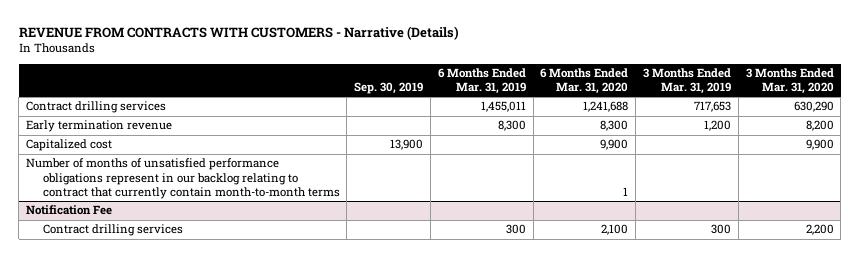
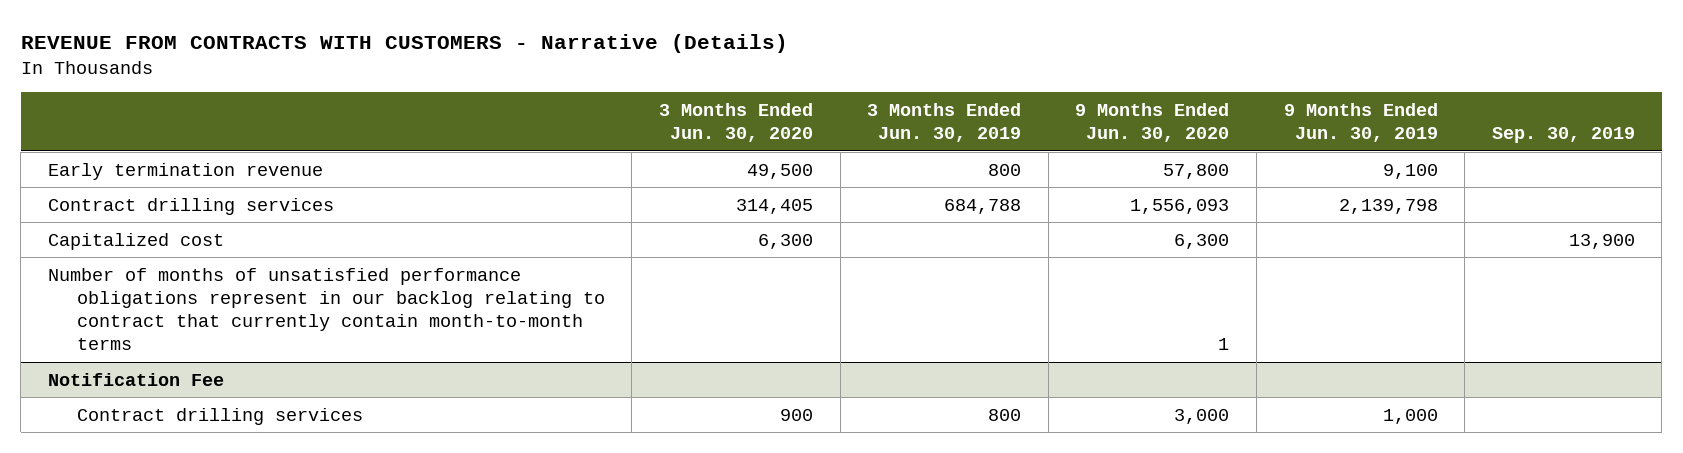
[437,68,526,95] 6 Months Ended Mar. 31, 2019 -> none
[540,68,629,95] 6 Months Ended Mar. 31, 2020 -> none
[643,68,732,95] 3 Months Ended Mar. 31, 2019 -> none
[745,68,834,95] 3 Months Ended Mar. 31, 2020 -> none
none -> [658,102,813,143] 3 Months Ended Jun. 30, 2020
none -> [867,102,1022,143] 3 Months Ended Jun. 30, 2019
none -> [1075,102,1230,143] 9 Months Ended Jun. 30, 2020
none -> [1283,102,1438,143] 9 Months Ended Jun. 30, 2019
[26,101,167,114] Contract drilling services -> [47,197,334,215] Contract drilling services

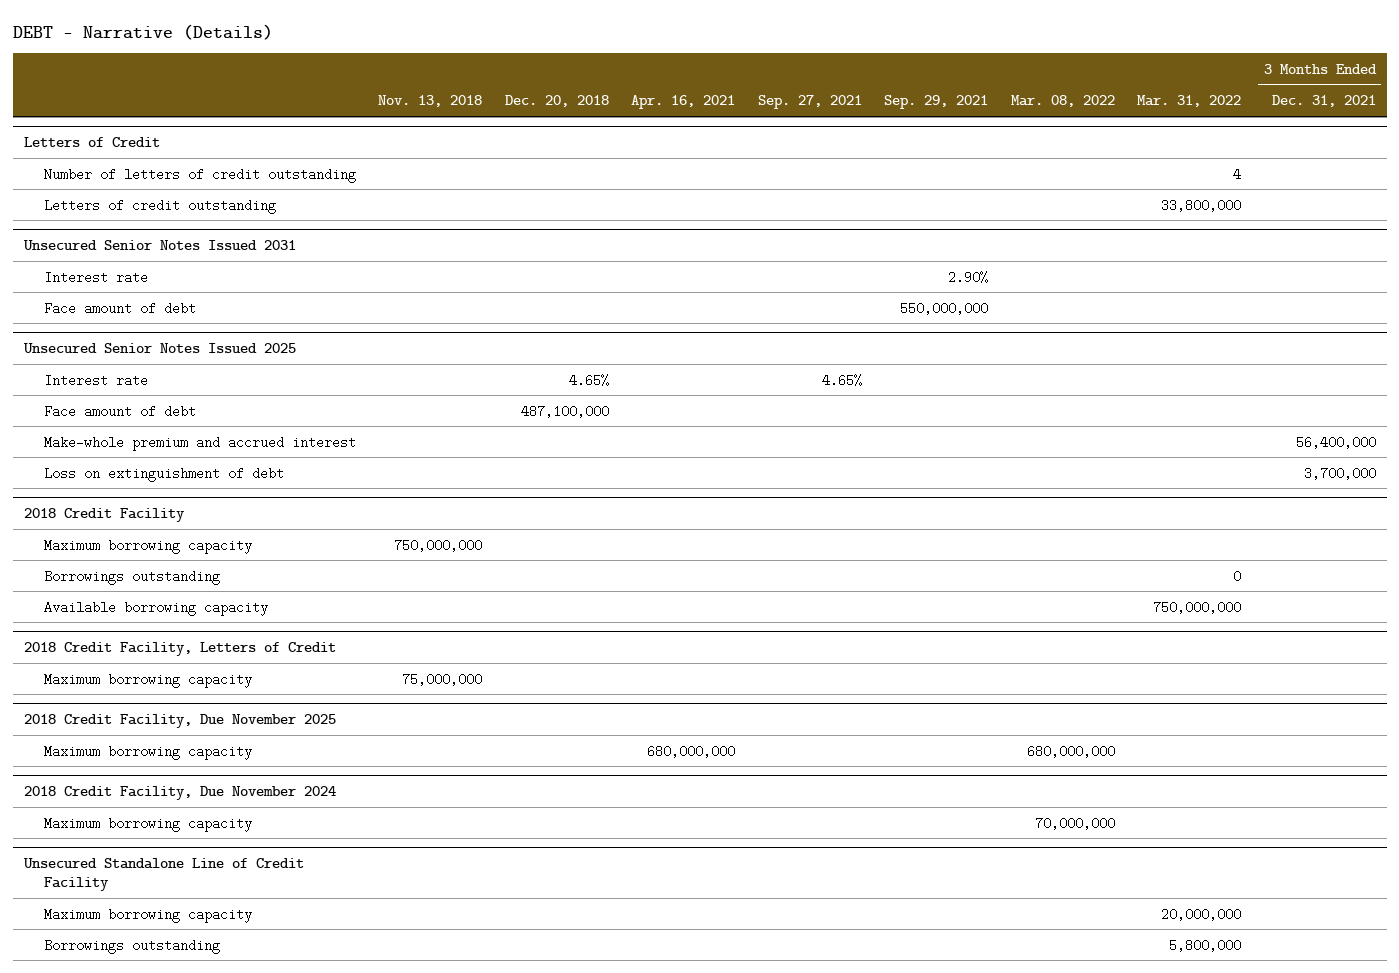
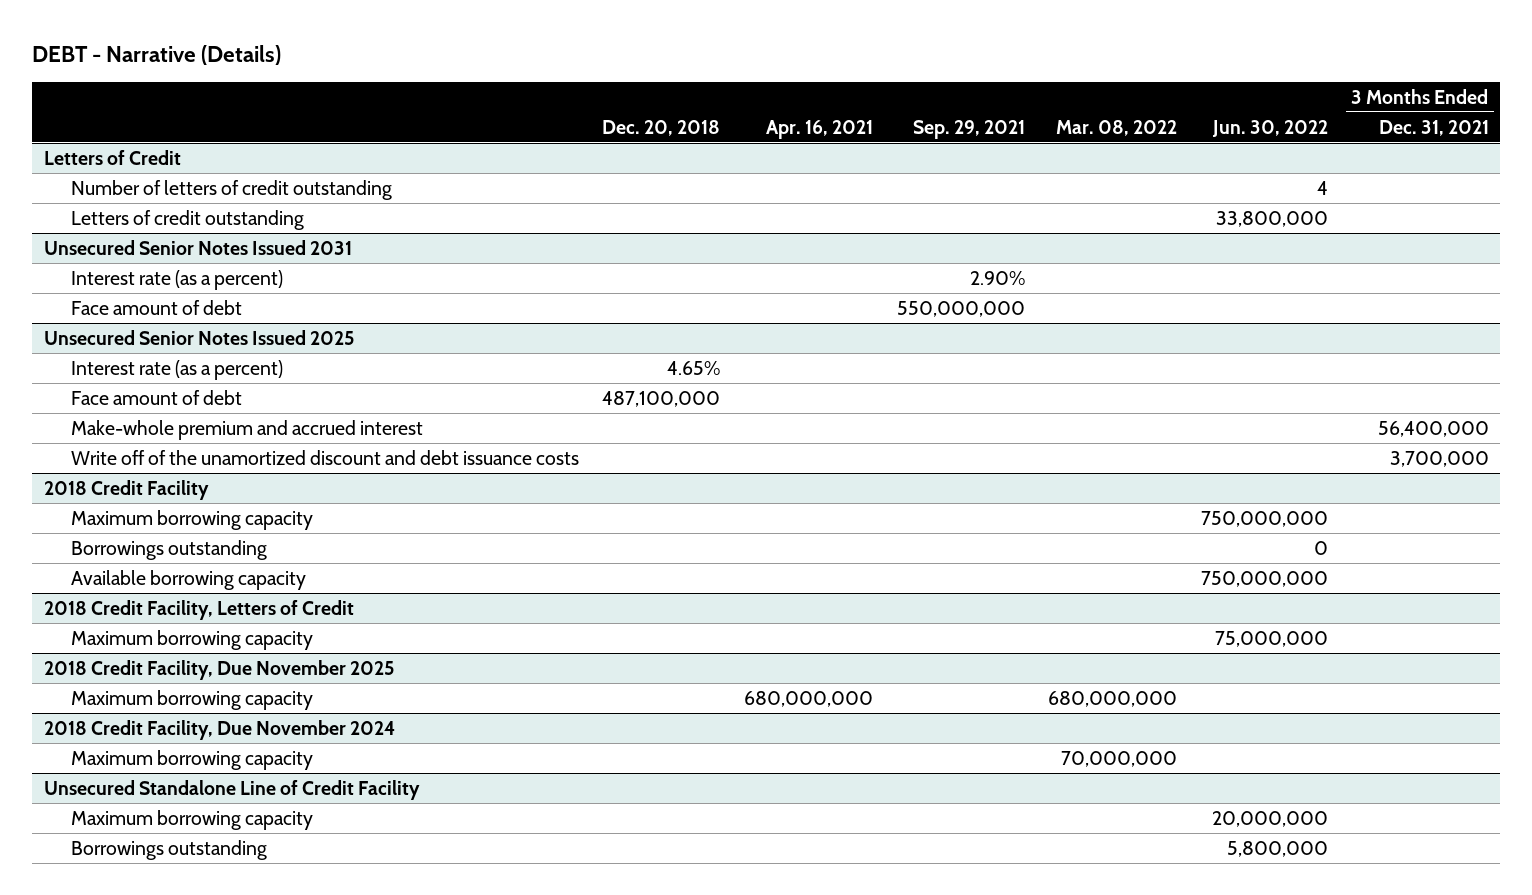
[378,95,483,108] Nov. 13, 2018 -> none
[757,95,862,110] Sep. 27, 2021 -> none
[1137,95,1242,108] Mar. 31, 2022 -> none
none -> [1211,119,1328,137] Jun. 30, 2022
[43,270,148,284] Interest rate -> [70,269,283,290] Interest rate (as a percent)
[43,373,148,387] Interest rate -> [70,359,283,380] Interest rate (as a percent)
[43,466,284,482] Loss on extinguishment of debt -> [70,449,579,465] Write off of the unamortized discount and debt issuance costs

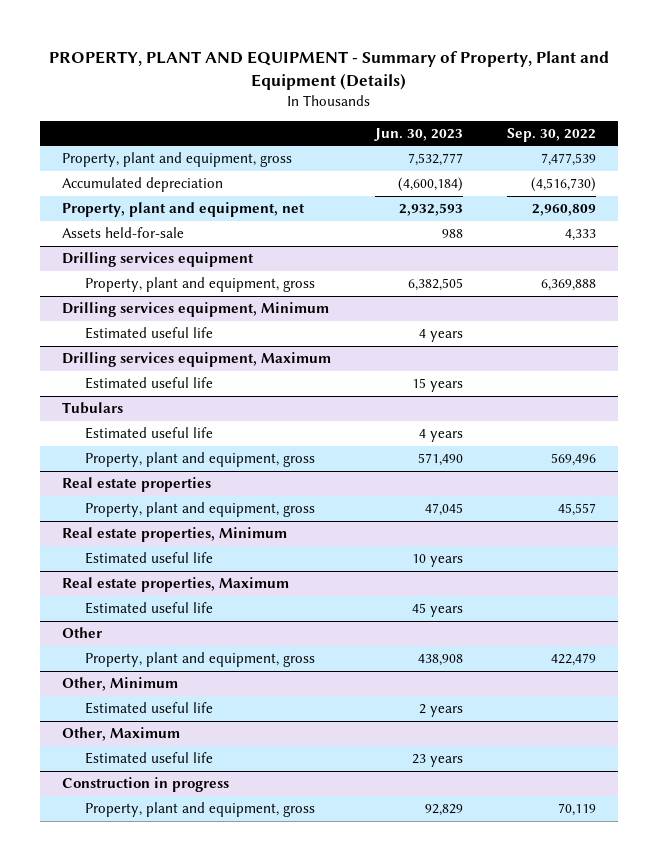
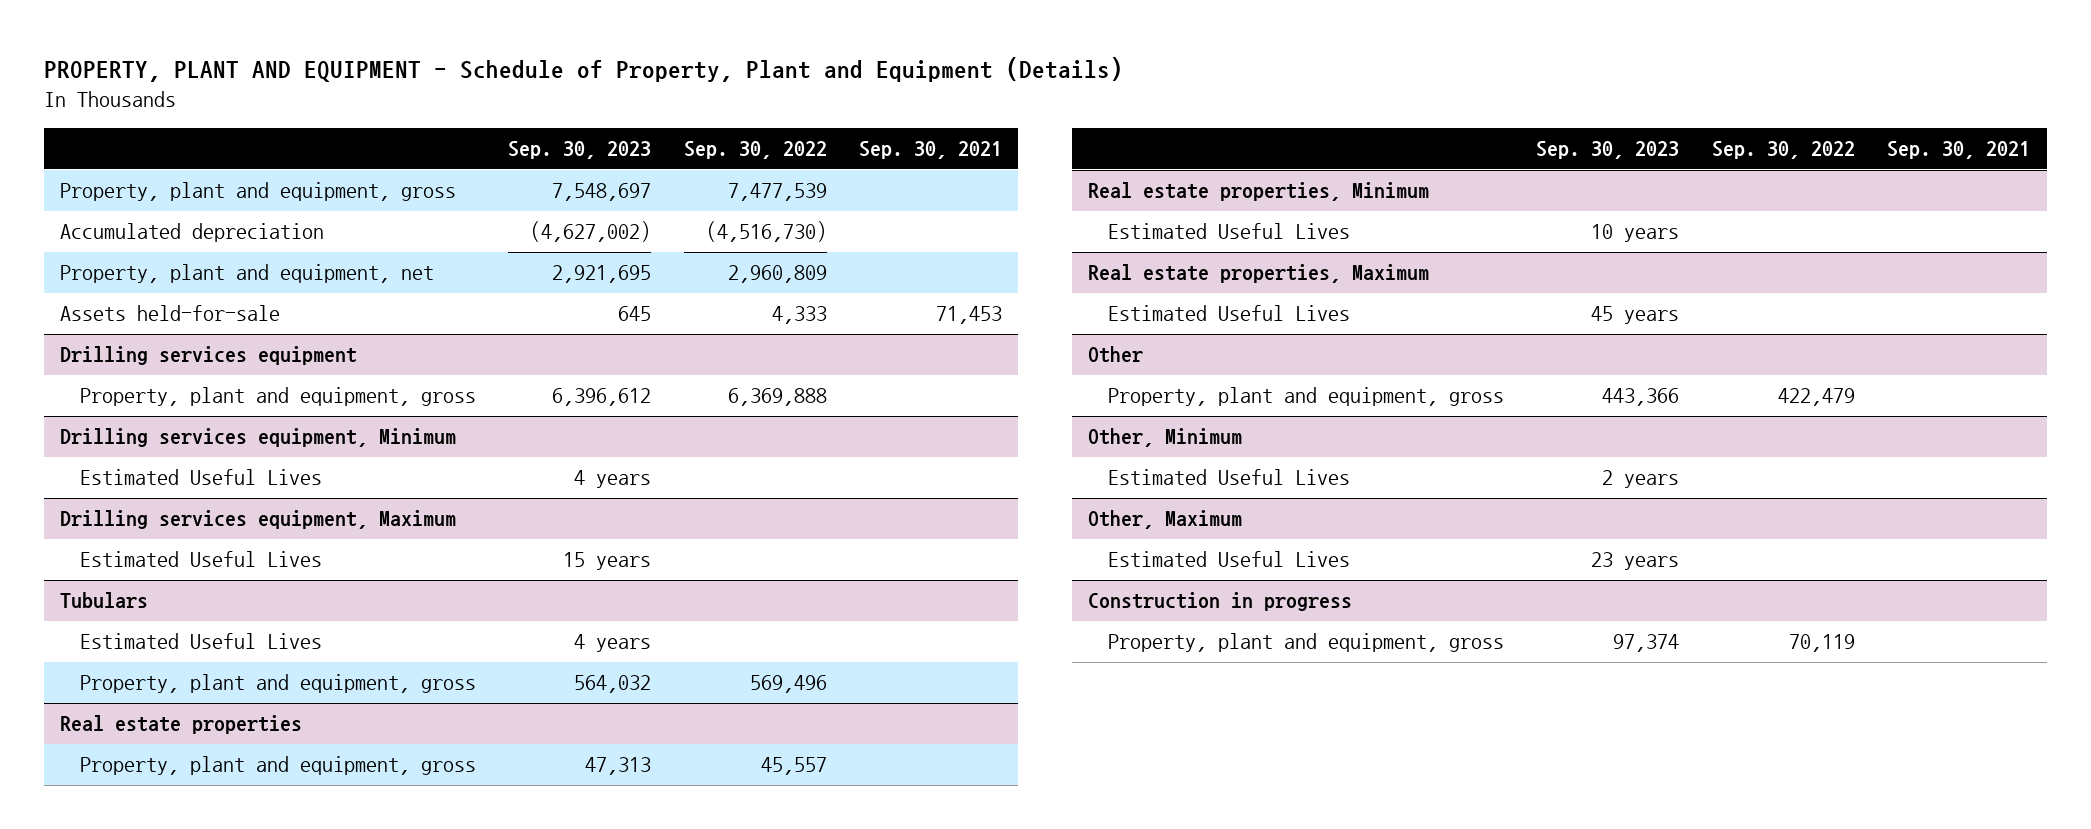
[48,50,609,90] PROPERTY, PLANT AND EQUIPMENT - Summary of Property, Plant and Equipment (Details) -> [44,57,1124,83] PROPERTY, PLANT AND EQUIPMENT - Schedule of Property, Plant and Equipment (Details)
[373,127,463,141] Jun. 30, 2023 -> none
none -> [508,141,652,160] Sep. 30, 2023
none -> [859,141,1003,160] Sep. 30, 2021
[84,327,213,340] Estimated useful life -> [79,469,322,486] Estimated Useful Lives
[84,377,213,390] Estimated useful life -> [79,551,322,568] Estimated Useful Lives
[84,427,213,440] Estimated useful life -> [79,633,322,650] Estimated Useful Lives
[84,552,213,565] Estimated useful life -> [1107,223,1350,240] Estimated Useful Lives
[84,602,213,615] Estimated useful life -> [1107,305,1350,322] Estimated Useful Lives
[84,702,213,715] Estimated useful life -> [1107,469,1350,486] Estimated Useful Lives
[84,752,213,765] Estimated useful life -> [1107,551,1350,568] Estimated Useful Lives

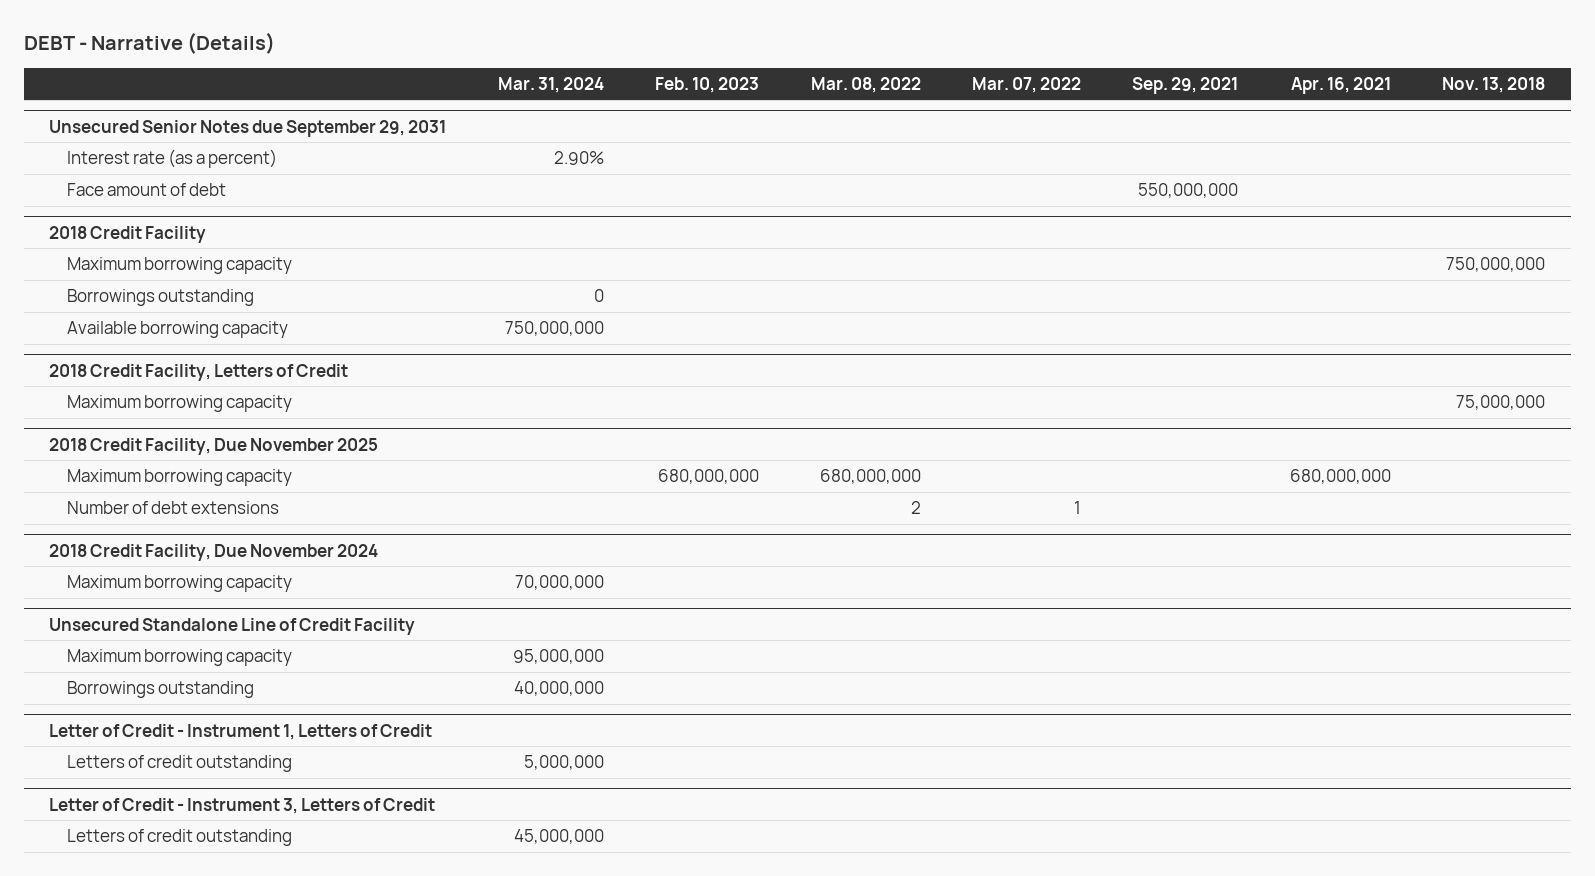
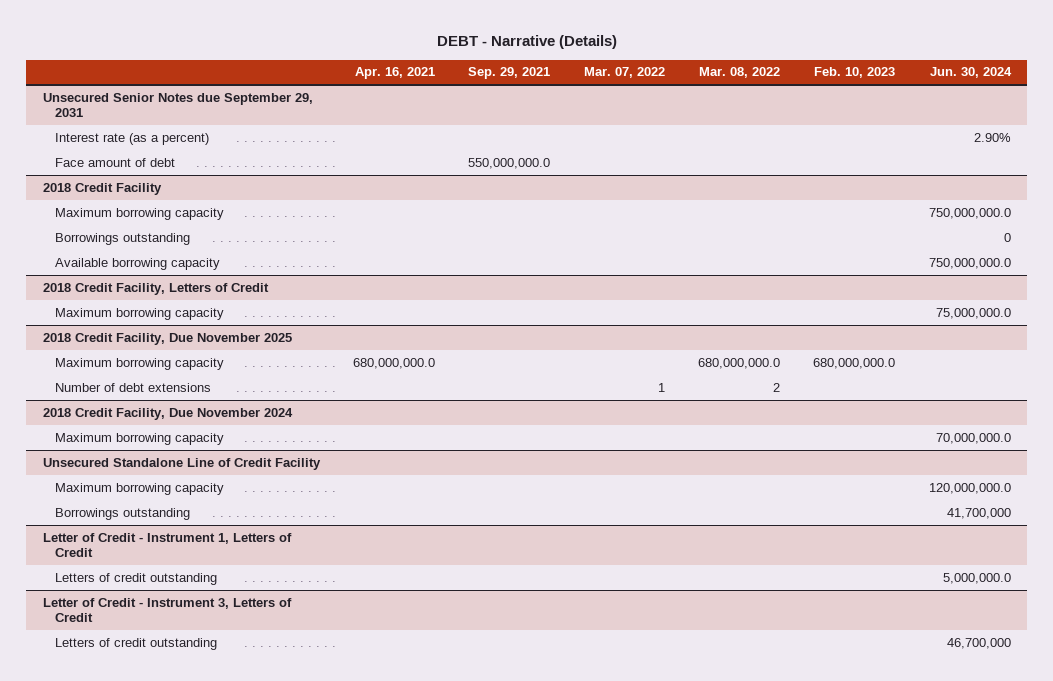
[497,76,604,93] Mar. 31, 2024 -> none
[1442,76,1546,93] Nov. 13, 2018 -> none
none -> [929,67,1012,79] Jun. 30, 2024
[1138,183,1239,199] 550,000,000 -> [468,157,551,169] 550,000,000.0
[658,469,760,485] 680,000,000 -> [813,357,896,369] 680,000,000.0
[819,469,921,485] 680,000,000 -> [697,357,780,369] 680,000,000.0
[1289,469,1391,485] 680,000,000 -> [352,357,435,369] 680,000,000.0

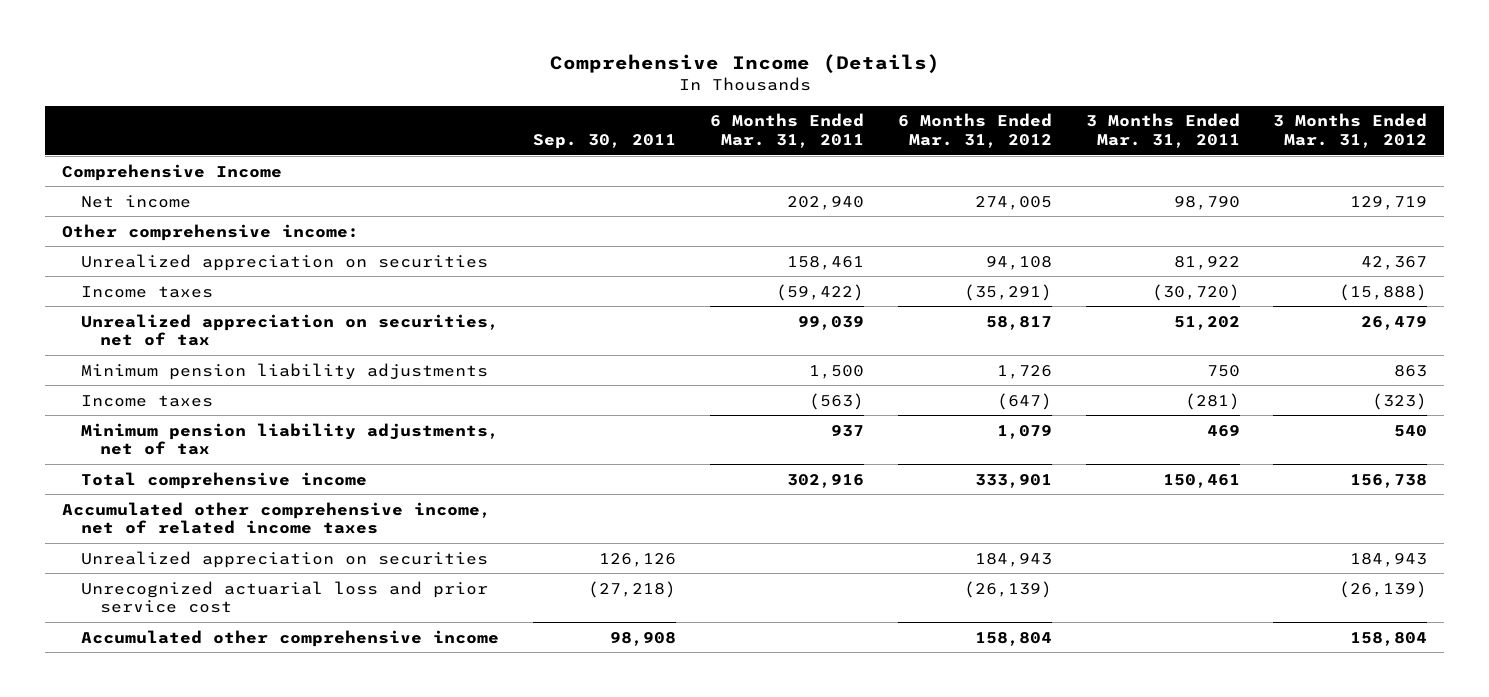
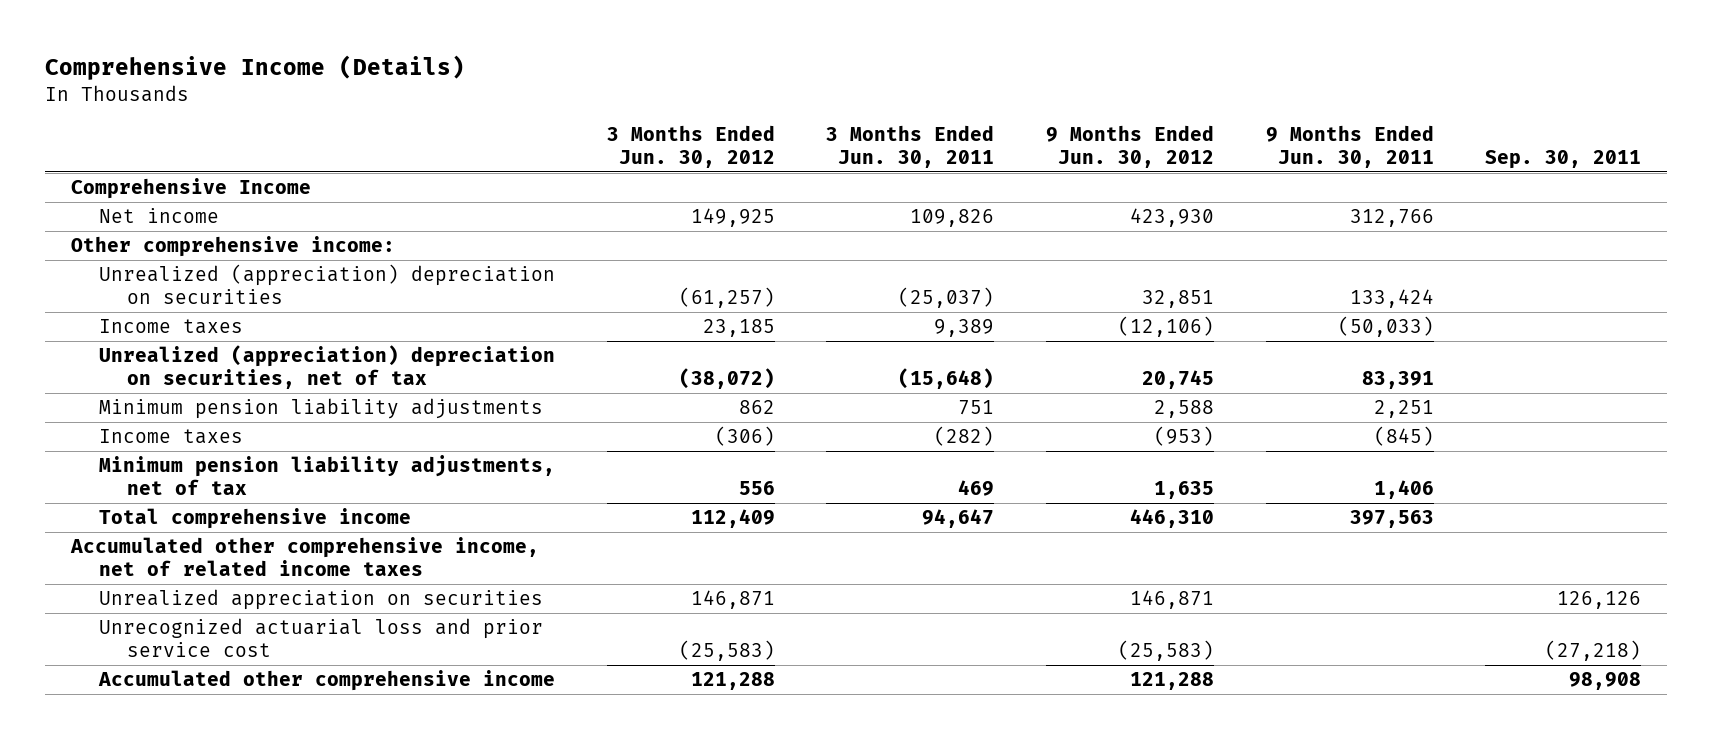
[709,113,864,149] 6 Months Ended Mar. 31, 2011 -> none
[897,113,1052,149] 6 Months Ended Mar. 31, 2012 -> none
[1085,113,1240,149] 3 Months Ended Mar. 31, 2011 -> none
[1273,113,1428,149] 3 Months Ended Mar. 31, 2012 -> none
none -> [606,125,775,168] 3 Months Ended Jun. 30, 2012
none -> [826,125,995,168] 3 Months Ended Jun. 30, 2011
none -> [1045,125,1214,168] 9 Months Ended Jun. 30, 2012
none -> [1265,125,1434,168] 9 Months Ended Jun. 30, 2011
[81,253,489,271] Unrealized appreciation on securities -> [99,264,556,304] Unrealized (appreciation) depreciation on securities
[81,313,500,347] Unrealized appreciation on securities, net of tax -> [99,345,556,389] Unrealized (appreciation) depreciation on securities, net of tax

